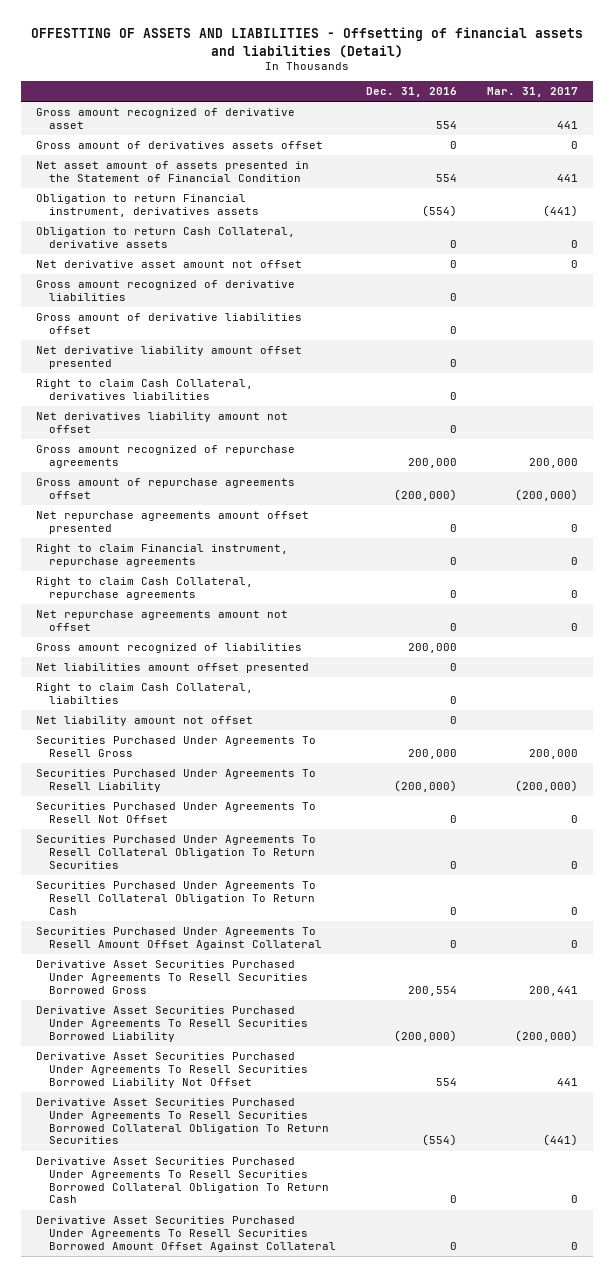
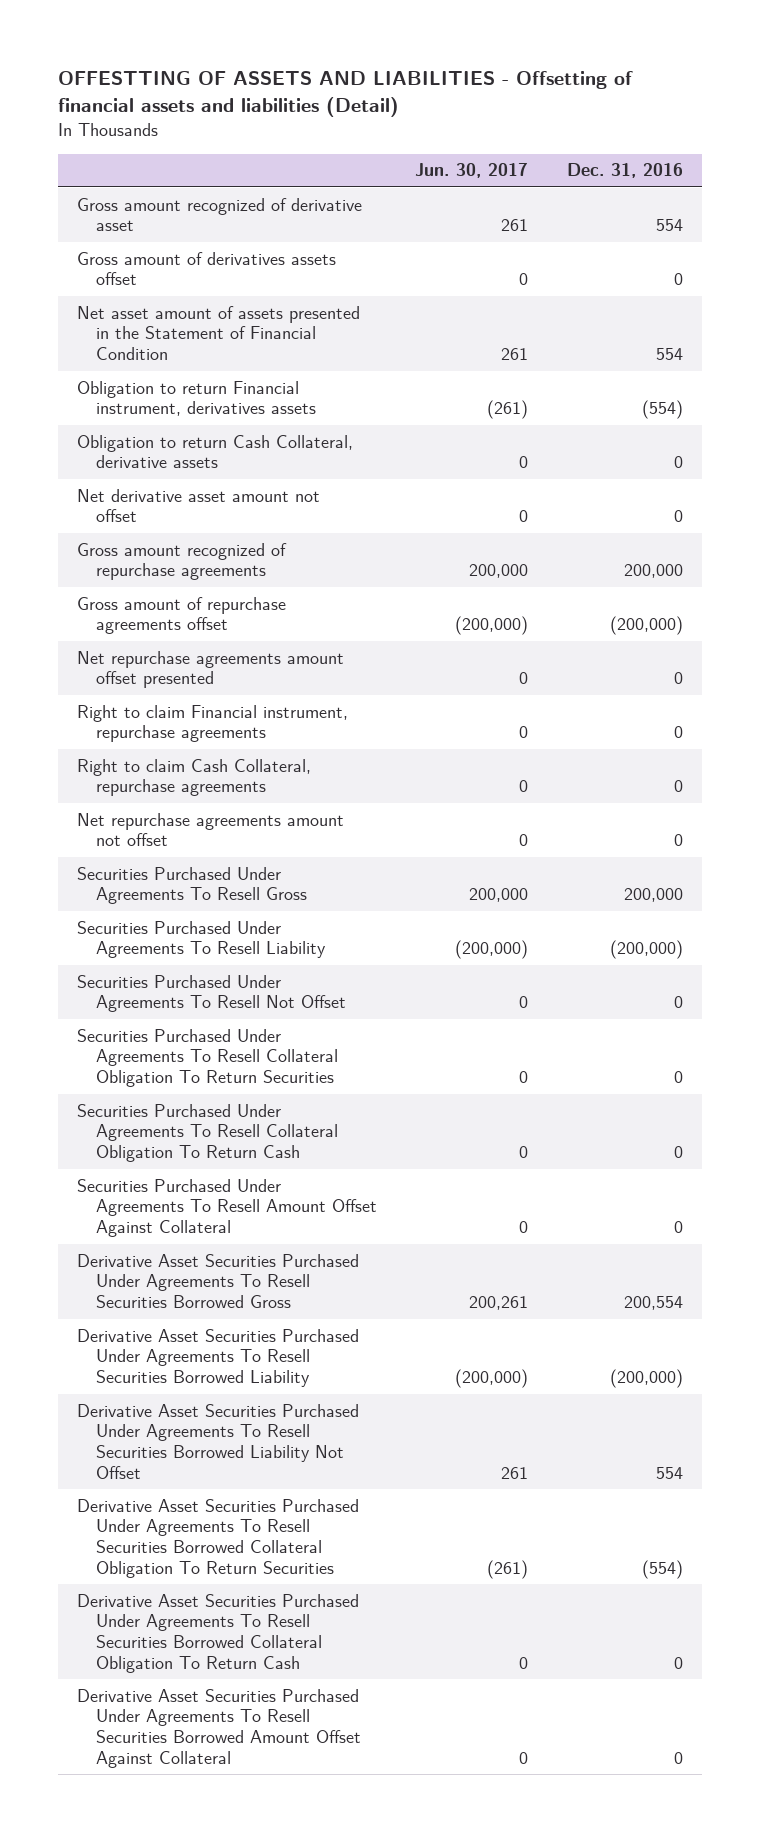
[487,87,579,98] Mar. 31, 2017 -> none
none -> [415,163,529,179] Jun. 30, 2017
[36,280,296,301] Gross amount recognized of derivative liabilities -> none
[36,313,303,334] Gross amount of derivative liabilities offset -> none
[36,346,303,369] Net derivative liability amount offset presented -> none
[36,379,254,400] Right to claim Cash Collateral, derivatives liabilities -> none
[36,412,289,433] Net derivatives liability amount not offset -> none
[36,643,303,654] Gross amount recognized of liabilities -> none
[36,663,310,674] Net liabilities amount offset presented -> none
[36,683,254,704] Right to claim Cash Collateral, liabilties -> none
[36,716,254,727] Net liability amount not offset -> none

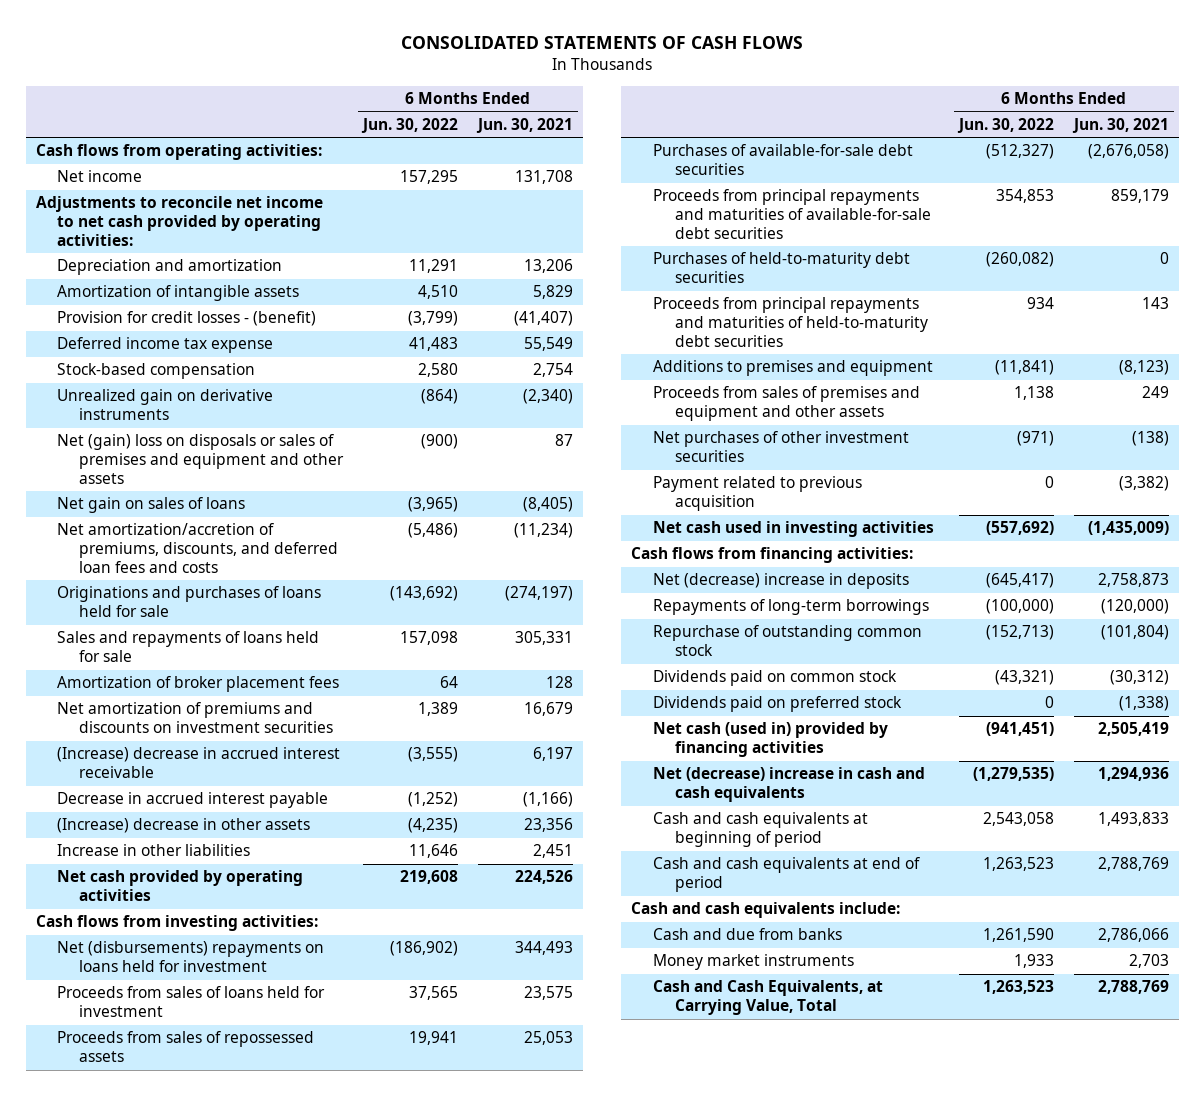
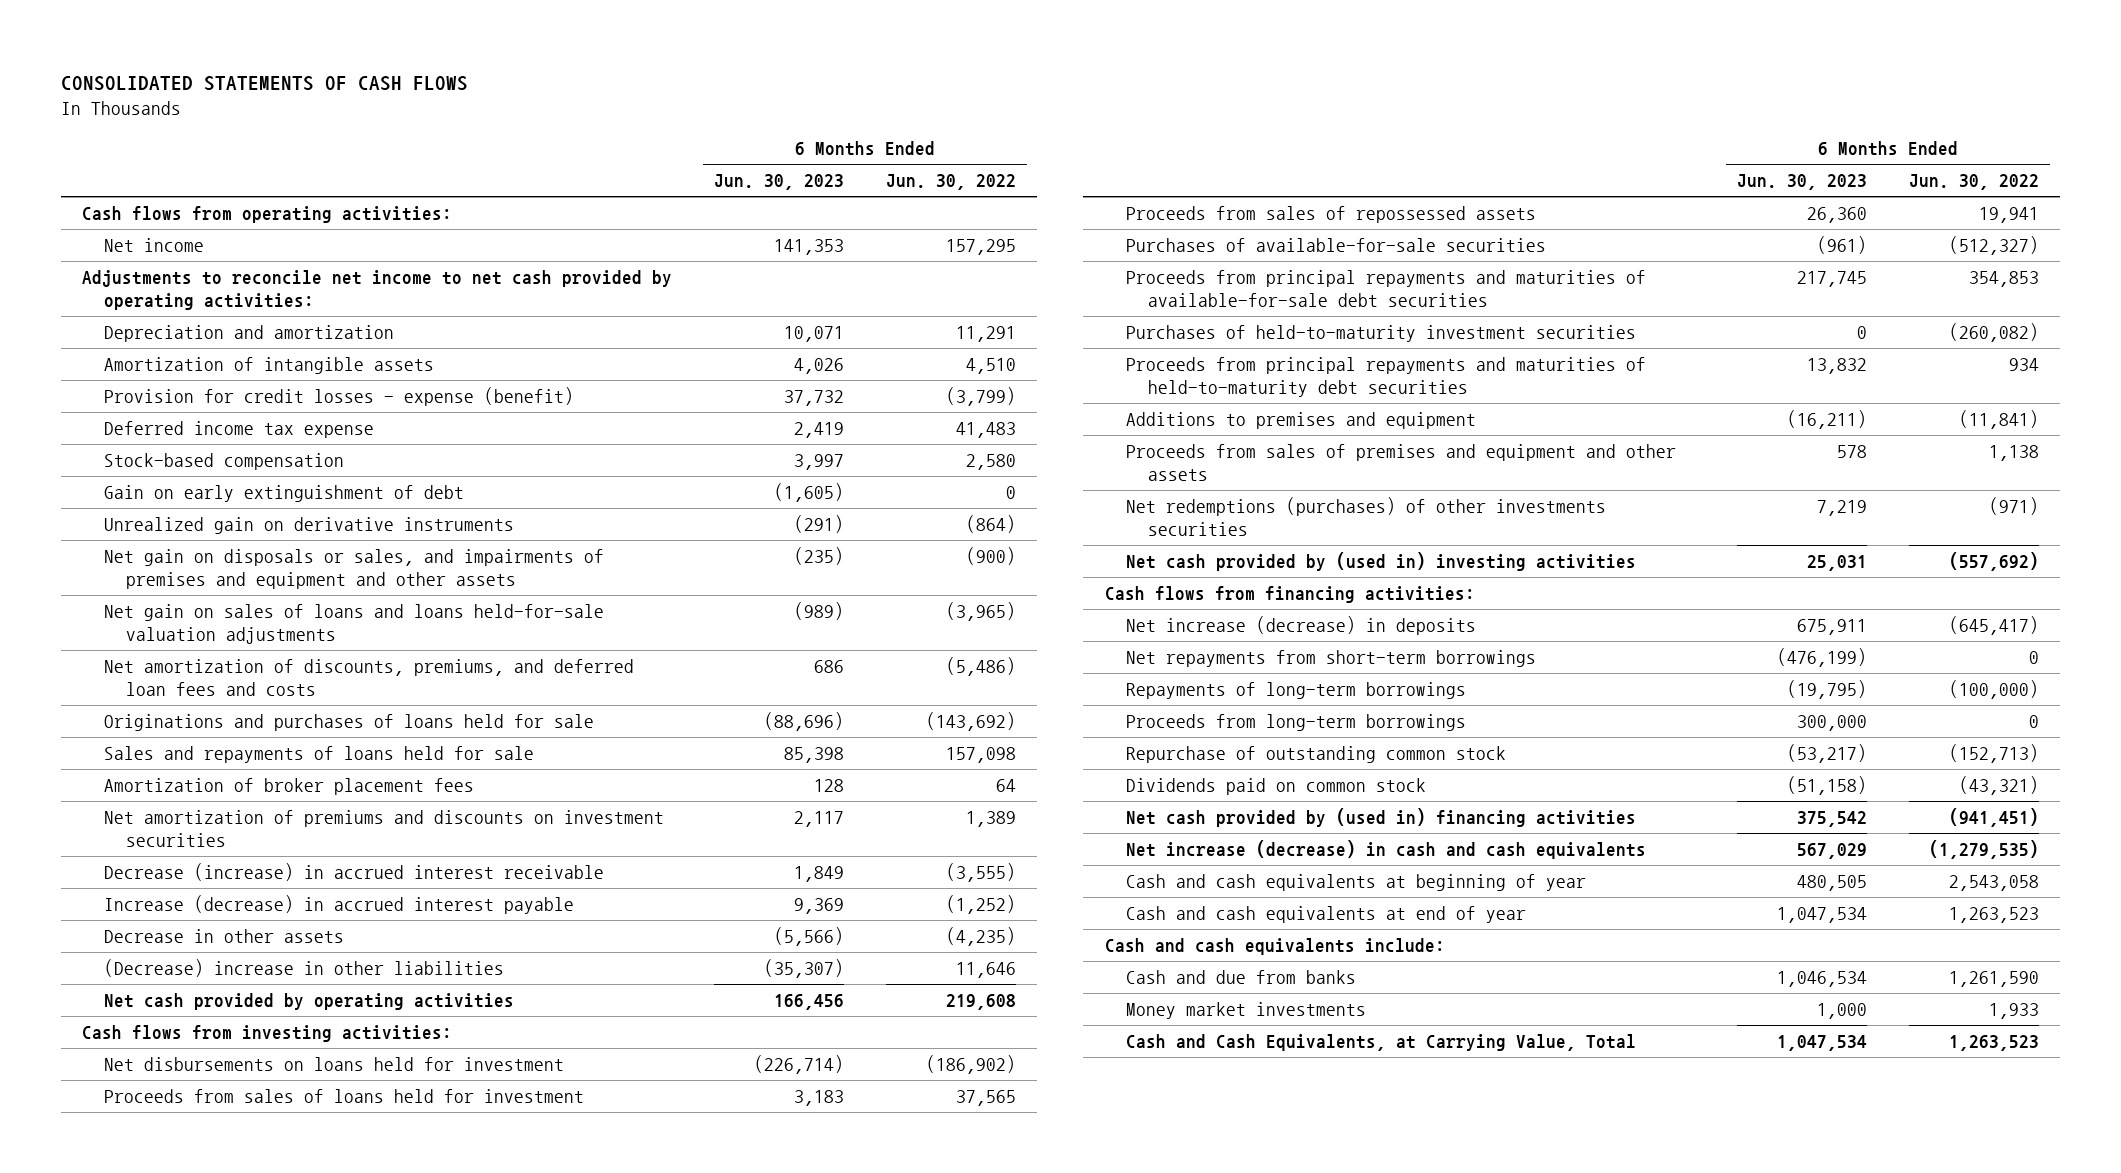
[475,117,573,133] Jun. 30, 2021 -> none
none -> [714,174,845,191] Jun. 30, 2023
[57,311,317,327] Provision for credit losses - (benefit) -> [103,386,574,406] Provision for credit losses - expense (benefit)
none -> [103,484,464,502] Gain on early extinguishment of debt
[57,434,345,485] Net (gain) loss on disposals or sales of premises and equipment and other assets -> [103,548,604,590] Net gain on disposals or sales, and impairments of premises and equipment and other assets
[57,497,246,514] Net gain on sales of loans -> [103,603,604,645] Net gain on sales of loans and loans held-for-sale valuation adjustments
[57,523,339,574] Net amortization/accretion of premiums, discounts, and deferred loan fees and costs -> [103,658,634,697] Net amortization of discounts, premiums, and deferred loan fees and costs
[57,747,341,779] (Increase) decrease in accrued interest receivable -> [103,862,604,881] Decrease (increase) in accrued interest receivable
[57,792,329,809] Decrease in accrued interest payable -> [103,894,574,914] Increase (decrease) in accrued interest payable
[57,818,311,834] (Increase) decrease in other assets -> [103,928,344,943] Decrease in other assets
[57,844,251,857] Increase in other liabilities -> [103,958,504,977] (Decrease) increase in other liabilities
[57,941,325,973] Net (disbursements) repayments on loans held for investment -> [103,1056,564,1071] Net disbursements on loans held for investment
[653,144,914,176] Purchases of available-for-sale debt securities -> [1126,237,1547,252] Purchases of available-for-sale securities
[653,252,911,284] Purchases of held-to-maturity debt securities -> [1126,324,1637,342] Purchases of held-to-maturity investment securities
[653,476,863,512] Payment related to previous acquisition -> none
[653,431,910,463] Net purchases of other investment securities -> [1126,496,1607,537] Net redemptions (purchases) of other investments securities
[653,521,935,538] Net cash used in investing activities -> [1126,551,1637,571] Net cash provided by (used in) investing activities
[653,573,910,590] Net (decrease) increase in deposits -> [1126,615,1477,635] Net increase (decrease) in deposits
none -> [1126,649,1537,667] Net repayments from short-term borrowings
none -> [1126,713,1467,731] Proceeds from long-term borrowings
[653,696,903,713] Dividends paid on preferred stock -> none
[653,722,889,758] Net cash (used in) provided by financing activities -> [1126,807,1637,827] Net cash provided by (used in) financing activities
[653,767,926,803] Net (decrease) increase in cash and cash equivalents -> [1126,839,1647,859] Net increase (decrease) in cash and cash equivalents
[653,812,869,848] Cash and cash equivalents at beginning of period -> [1126,873,1587,891] Cash and cash equivalents at beginning of year
[653,857,921,893] Cash and cash equivalents at end of period -> [1126,905,1527,923] Cash and cash equivalents at end of year
[653,954,855,971] Money market instruments -> [1126,1001,1367,1019] Money market investments

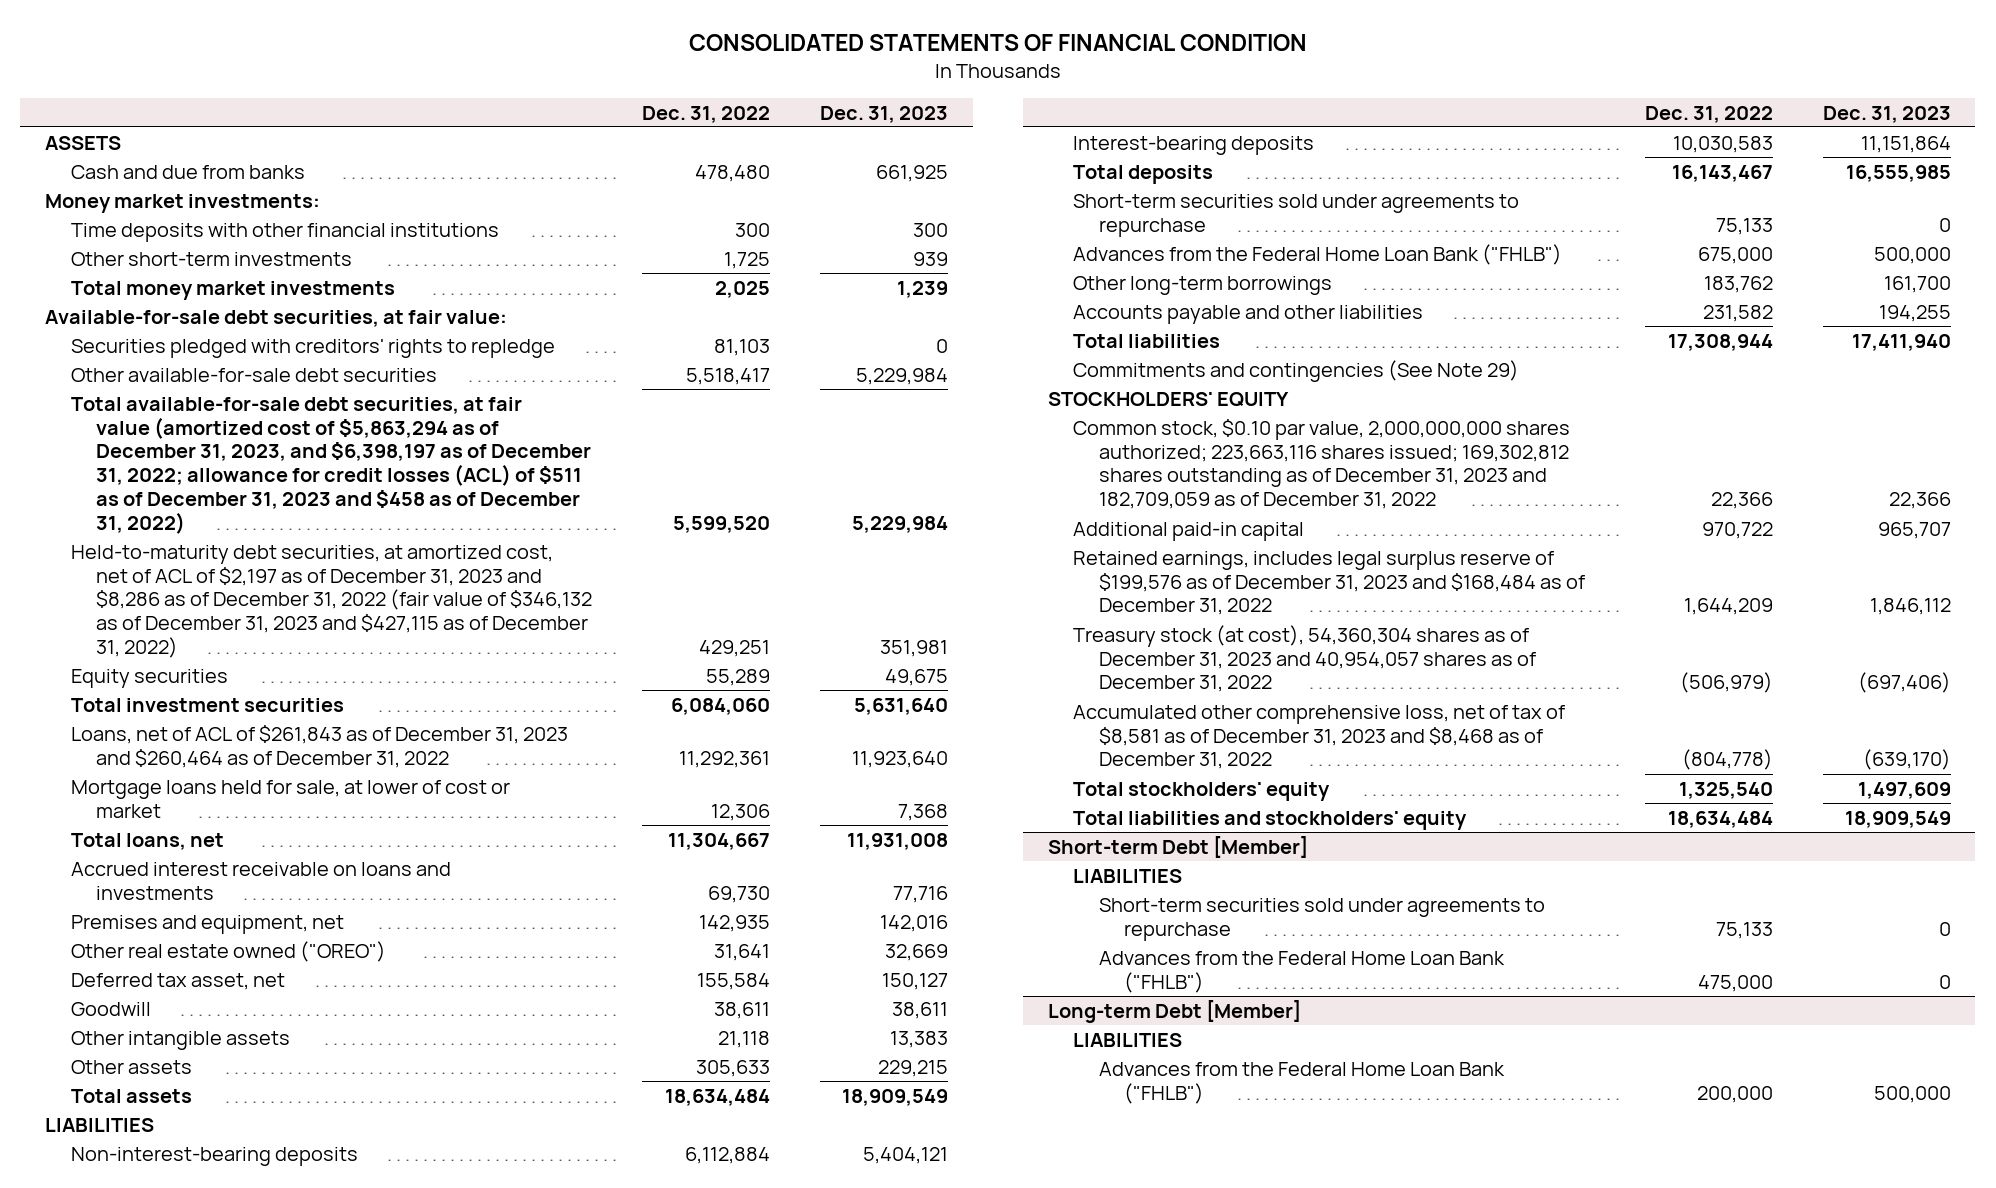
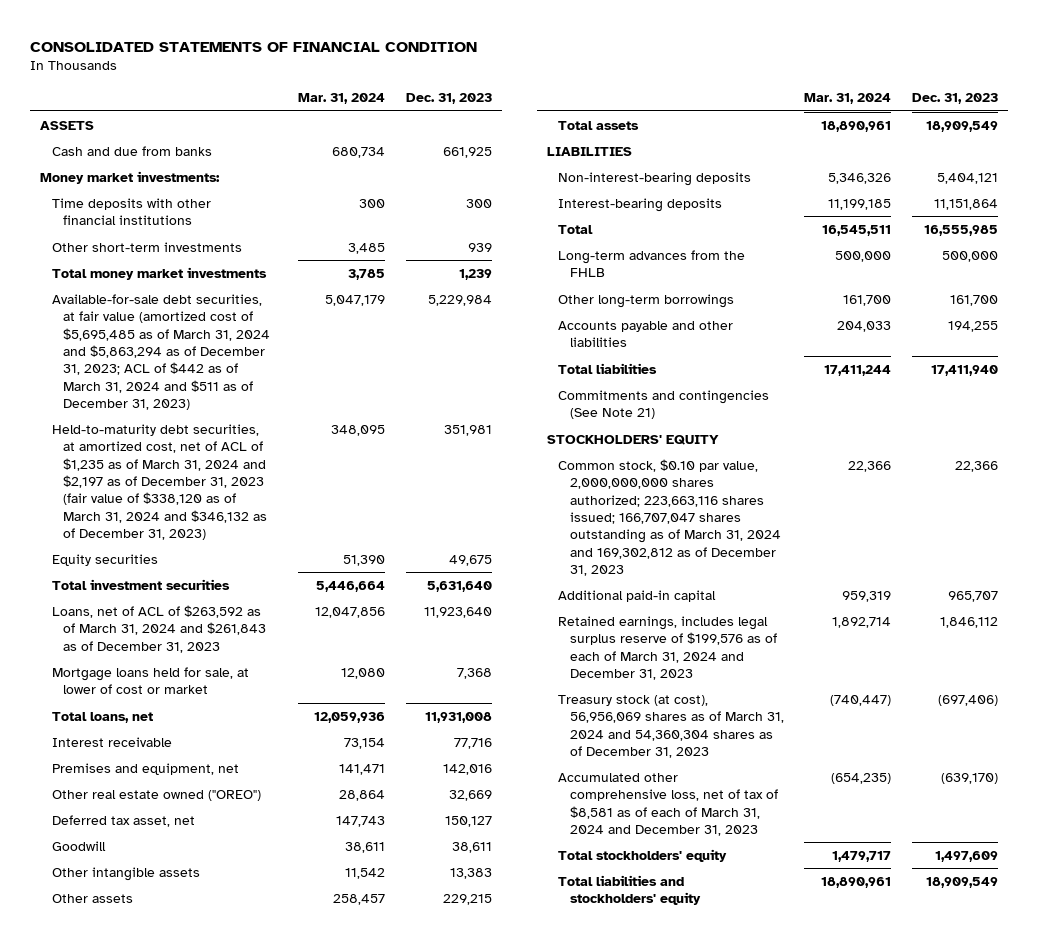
[642,105,771,123] Dec. 31, 2022 -> none
none -> [297,93,385,105] Mar. 31, 2024
[45,309,508,327] Available-for-sale debt securities, at fair value: -> none
[70,338,555,358] Securities pledged with creditors' rights to repledge -> none
[70,367,437,382] Other available-for-sale debt securities -> none
[70,396,592,535] Total available-for-sale debt securities, at fair value (amortized cost of $5,863,294 as of December 31, 2023, and $6,398,197 as of December 31, 2022; allowance for credit losses (ACL) of $511 as of December 31, 2023 and $458 as of December 31, 2022) -> [51,293,271,411] Available-for-sale debt securities, at fair value (amortized cost of $5,695,485 as of March 31, 2024 and $5,863,294 as of December 31, 2023; ACL of $442 as of March 31, 2024 and $511 as of December 31, 2023)
[70,544,593,659] Held-to-maturity debt securities, at amortized cost, net of ACL of $2,197 as of December 31, 2023 and $8,286 as of December 31, 2022 (fair value of $346,132 as of December 31, 2023 and $427,115 as of December 31, 2022) -> [51,423,268,541] Held-to-maturity debt securities, at amortized cost, net of ACL of $1,235 as of March 31, 2024 and $2,197 as of December 31, 2023 (fair value of $338,120 as of March 31, 2024 and $346,132 as of December 31, 2023)
[70,724,568,768] Loans, net of ACL of $261,843 as of December 31, 2023 and $260,464 as of December 31, 2022 -> [51,604,267,653] Loans, net of ACL of $263,592 as of March 31, 2024 and $261,843 as of December 31, 2023
[70,861,451,900] Accrued interest receivable on loans and investments -> [51,736,172,747] Interest receivable
[1073,193,1520,237] Short-term securities sold under agreements to repurchase -> none
[1073,243,1563,265] Advances from the Federal Home Loan Bank ("FHLB") -> none
[1073,164,1214,184] Total deposits -> [558,224,594,234] Total
none -> [558,249,746,278] Long-term advances from the FHLB
[1073,359,1520,382] Commitments and contingencies (See Note 29) -> [558,389,770,420] Commitments and contingencies (See Note 21)
[1073,418,1571,510] Common stock, $0.10 par value, 2,000,000,000 shares authorized; 223,663,116 shares issued; 169,302,812 shares outstanding as of December 31, 2023 and 182,709,059 as of December 31, 2022 -> [558,458,781,577] Common stock, $0.10 par value, 2,000,000,000 shares authorized; 223,663,116 shares issued; 166,707,047 shares outstanding as of March 31, 2024 and 169,302,812 as of December 31, 2023
[1073,550,1585,616] Retained earnings, includes legal surplus reserve of $199,576 as of December 31, 2023 and $168,484 as of December 31, 2022 -> [558,615,777,680] Retained earnings, includes legal surplus reserve of $199,576 as of each of March 31, 2024 and December 31, 2023
[1073,624,1536,693] Treasury stock (at cost), 54,360,304 shares as of December 31, 2023 and 40,954,057 shares as of December 31, 2022 -> [558,694,784,758] Treasury stock (at cost), 56,956,069 shares as of March 31, 2024 and 54,360,304 shares as of December 31, 2023
[1073,704,1566,770] Accumulated other comprehensive loss, net of tax of $8,581 as of December 31, 2023 and $8,468 as of December 31, 2022 -> [558,772,778,836] Accumulated other comprehensive loss, net of tax of $8,581 as of each of March 31, 2024 and December 31, 2023
[1047,835,1308,858] Short-term Debt [Member] -> none
[1073,868,1183,883] LIABILITIES -> none
[1098,897,1545,941] Short-term securities sold under agreements to repurchase -> none
[1098,950,1505,993] Advances from the Federal Home Loan Bank ("FHLB") -> none
[1047,999,1301,1023] Long-term Debt [Member] -> none
[1073,1032,1183,1047] LIABILITIES -> none
[1098,1061,1505,1104] Advances from the Federal Home Loan Bank ("FHLB") -> none

